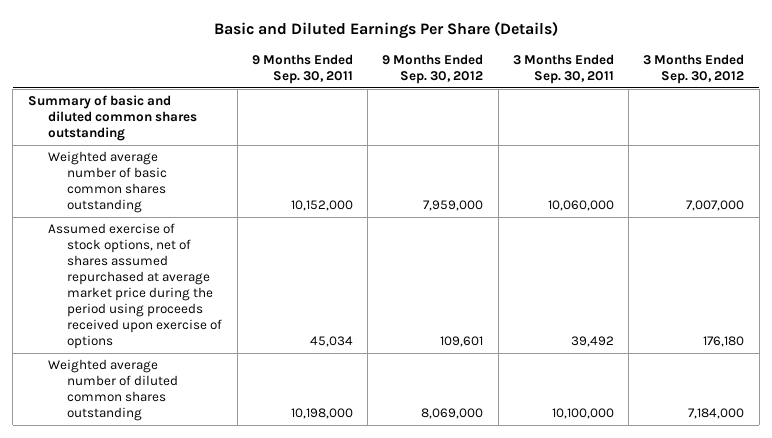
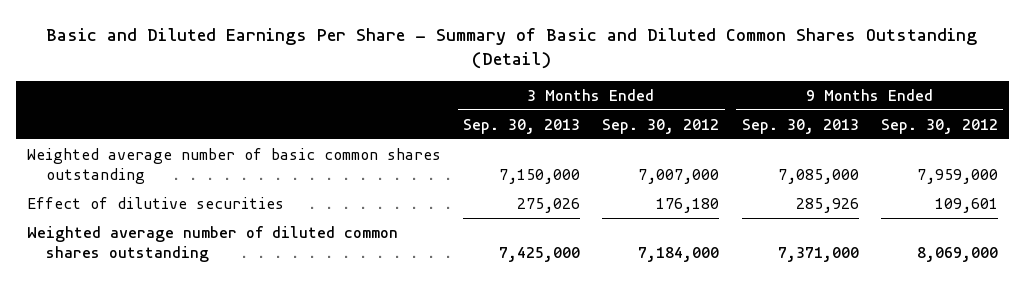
[214,21,559,40] Basic and Diluted Earnings Per Share (Details) -> [46,27,978,70] Basic and Diluted Earnings Per Share - Summary of Basic and Diluted Common Shares Outstanding (Detail)
[251,54,353,85] 9 Months Ended Sep. 30, 2011 -> none
[512,54,614,85] 3 Months Ended Sep. 30, 2011 -> none
none -> [463,118,581,134] Sep. 30, 2013
none -> [741,118,859,134] Sep. 30, 2013
[27,95,197,142] Summary of basic and diluted common shares outstanding -> none
[47,223,223,350] Assumed exercise of stock options, net of shares assumed repurchased at average market price during the period using proceeds received upon exercise of options -> [27,196,285,209] Effect of dilutive securities

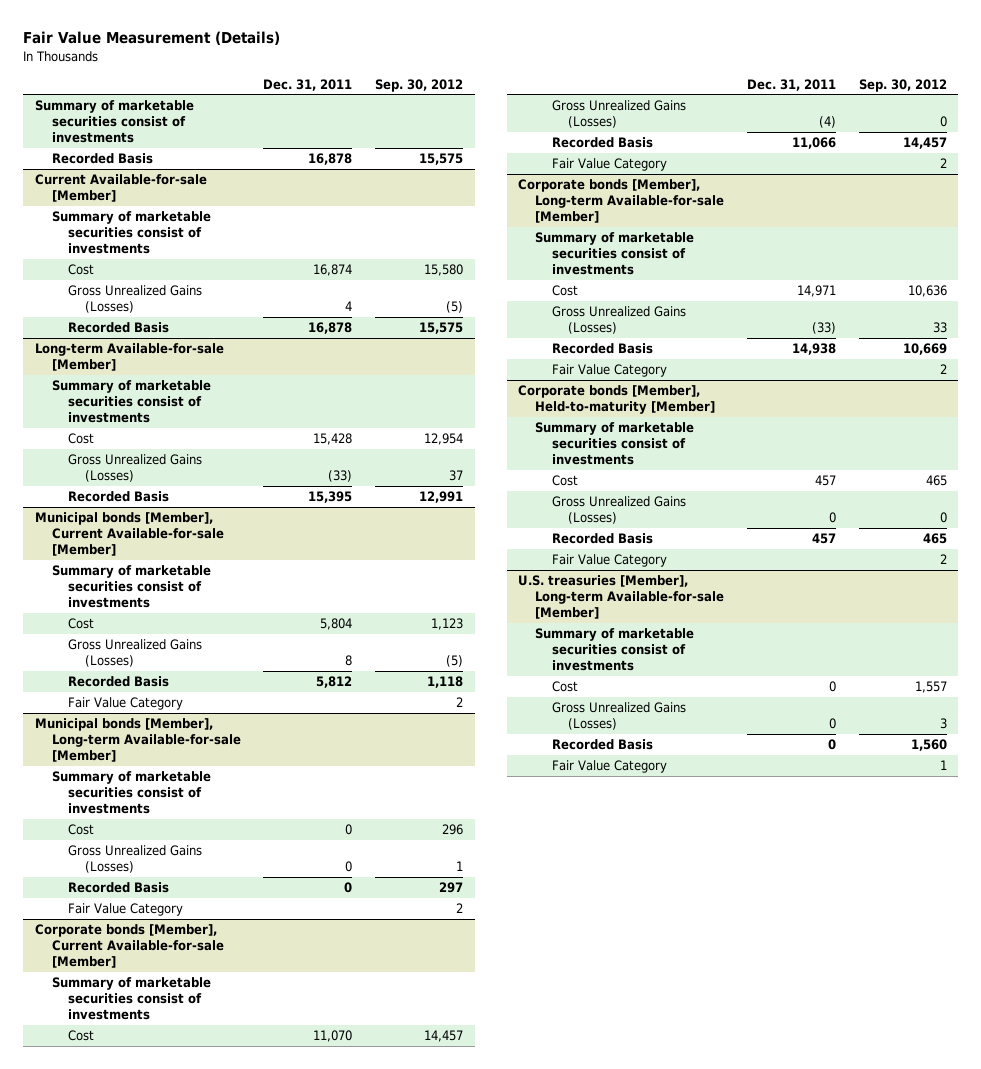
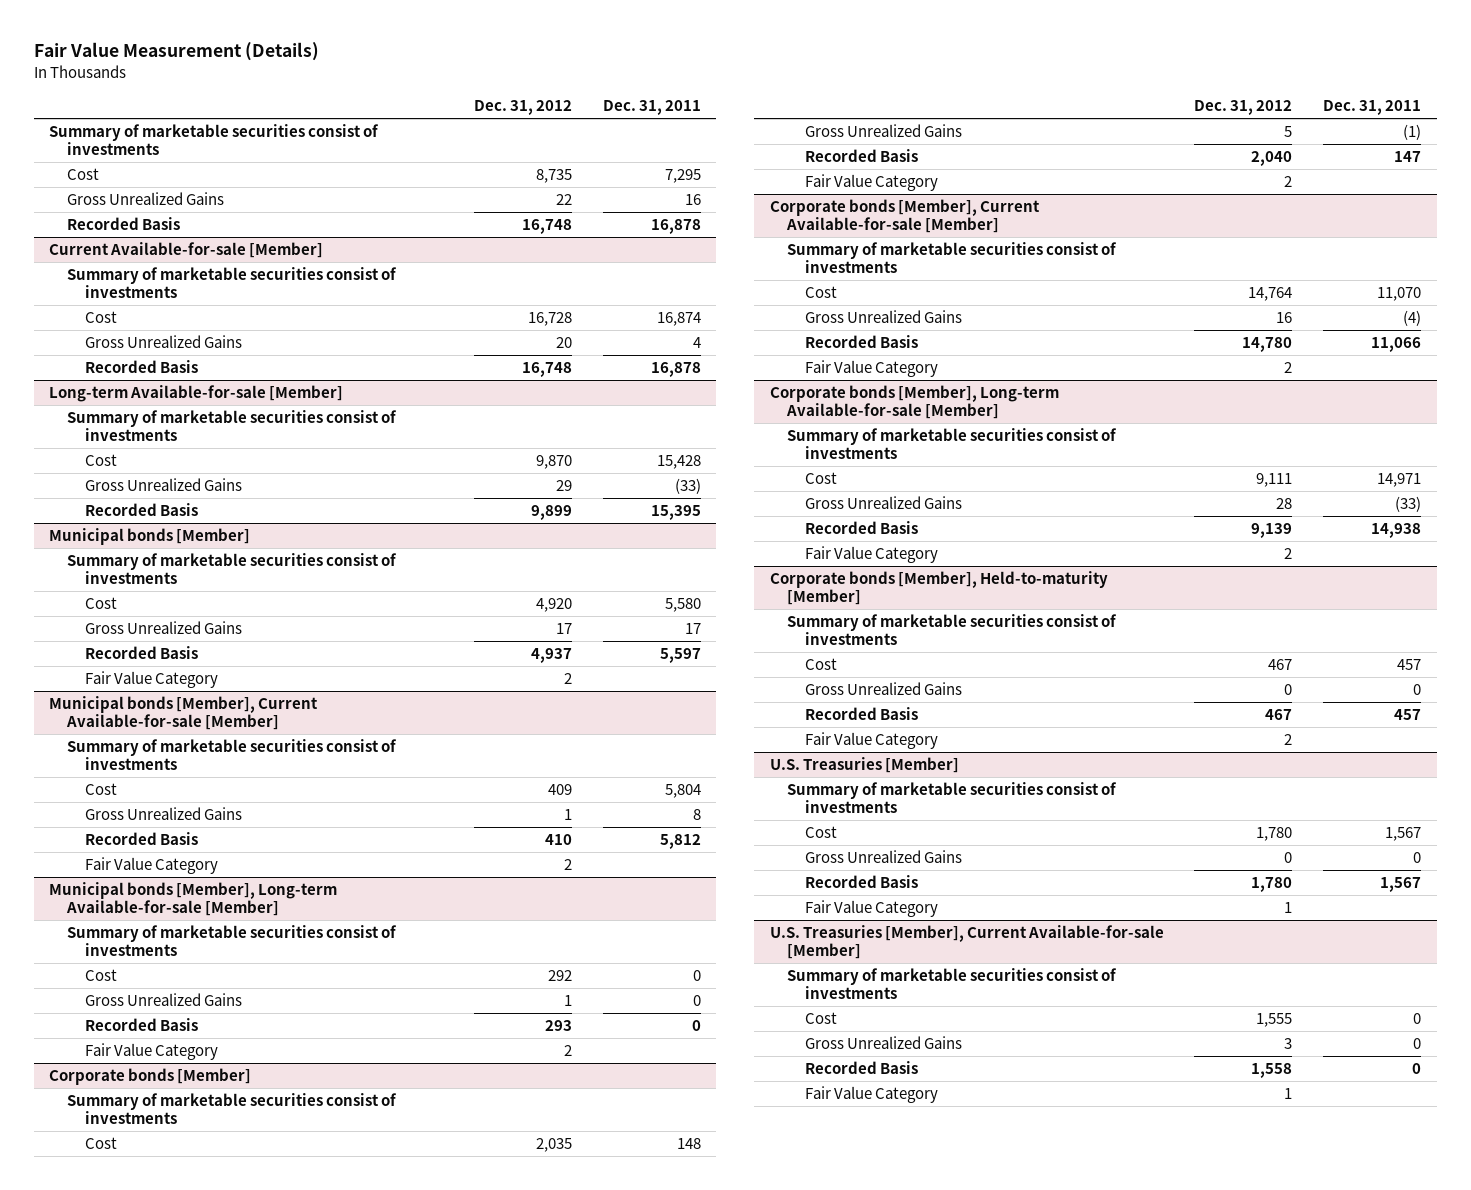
[375,78,464,92] Sep. 30, 2012 -> none
none -> [474,100,573,116] Dec. 31, 2012
none -> [66,168,99,181] Cost
none -> [66,192,224,206] Gross Unrealized Gains
[68,285,203,314] Gross Unrealized Gains (Losses) -> [84,335,242,349] Gross Unrealized Gains
[68,454,203,483] Gross Unrealized Gains (Losses) -> [84,478,242,492] Gross Unrealized Gains
none -> [49,528,251,546] Municipal bonds [Member]
none -> [66,553,397,584] Summary of marketable securities consist of investments
none -> [84,597,117,610] Cost
none -> [84,621,242,635] Gross Unrealized Gains
none -> [84,646,198,660] Recorded Basis
none -> [84,671,218,689] Fair Value Category
[68,639,203,668] Gross Unrealized Gains (Losses) -> [84,807,242,821] Gross Unrealized Gains
[68,845,203,874] Gross Unrealized Gains (Losses) -> [84,993,242,1007] Gross Unrealized Gains
none -> [49,1068,252,1086] Corporate bonds [Member]
none -> [66,1093,397,1124] Summary of marketable securities consist of investments
none -> [84,1137,117,1150] Cost
none -> [805,124,963,138] Gross Unrealized Gains
none -> [805,149,919,163] Recorded Basis
none -> [805,174,939,192] Fair Value Category
[551,100,686,129] Gross Unrealized Gains (Losses) -> [805,310,963,324] Gross Unrealized Gains
[551,306,686,335] Gross Unrealized Gains (Losses) -> [805,496,963,510] Gross Unrealized Gains
[551,496,686,525] Gross Unrealized Gains (Losses) -> [805,682,963,696] Gross Unrealized Gains
[518,575,724,620] U.S. treasuries [Member], Long-term Available-for-sale [Member] -> none
none -> [769,757,959,774] U.S. Treasuries [Member]
none -> [805,826,838,839] Cost
none -> [805,850,963,864] Gross Unrealized Gains
none -> [805,875,919,889] Recorded Basis
none -> [805,900,939,918] Fair Value Category
none -> [769,925,1164,959] U.S. Treasuries [Member], Current Available-for-sale [Member]
none -> [787,968,1118,999] Summary of marketable securities consist of investments
[551,702,686,731] Gross Unrealized Gains (Losses) -> [805,1036,963,1050] Gross Unrealized Gains

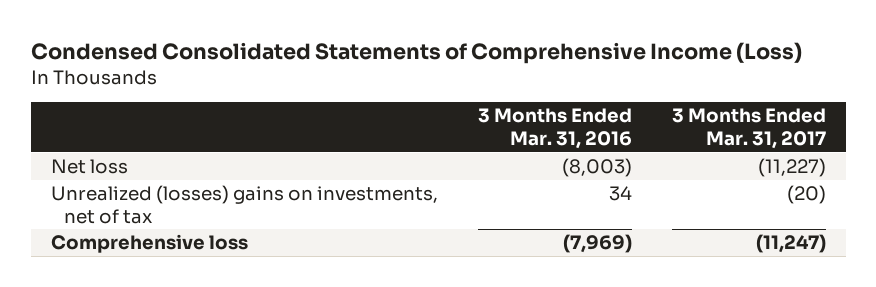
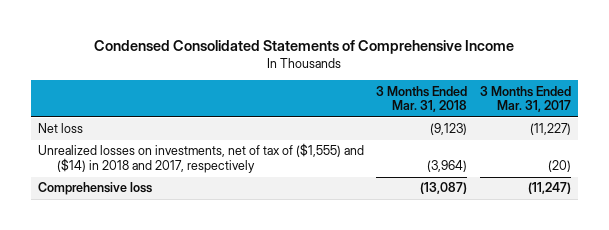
[30,42,802,65] Condensed Consolidated Statements of Comprehensive Income (Loss) -> [94,39,515,54] Condensed Consolidated Statements of Comprehensive Income
[477,108,632,149] 3 Months Ended Mar. 31, 2016 -> none
none -> [376,85,468,113] 3 Months Ended Mar. 31, 2018
[50,185,438,224] Unrealized (losses) gains on investments, net of tax -> [37,143,364,174] Unrealized losses on investments, net of tax of ($1,555) and ($14) in 2018 and 2017, respectively

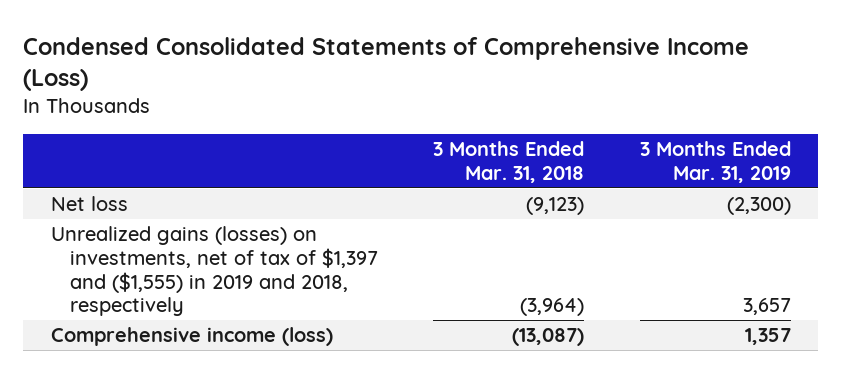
[94,39,515,54] Condensed Consolidated Statements of Comprehensive Income -> [23,36,750,92] Condensed Consolidated Statements of Comprehensive Income (Loss)
[480,85,572,113] 3 Months Ended Mar. 31, 2017 -> none
none -> [639,140,791,183] 3 Months Ended Mar. 31, 2019
[37,143,364,174] Unrealized losses on investments, net of tax of ($1,555) and ($14) in 2018 and 2017, respectively -> [50,226,378,317] Unrealized gains (losses) on investments, net of tax of $1,397 and ($1,555) in 2019 and 2018, respectively
[37,182,152,196] Comprehensive loss -> [50,327,333,347] Comprehensive income (loss)

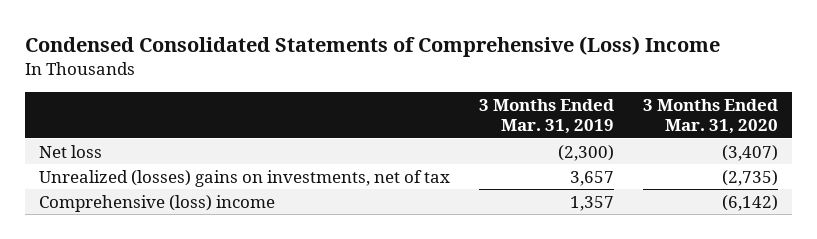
[23,36,750,92] Condensed Consolidated Statements of Comprehensive Income (Loss) -> [24,35,720,57] Condensed Consolidated Statements of Comprehensive (Loss) Income
[433,140,585,183] 3 Months Ended Mar. 31, 2018 -> none
none -> [642,99,778,135] 3 Months Ended Mar. 31, 2020
[50,226,378,317] Unrealized gains (losses) on investments, net of tax of $1,397 and ($1,555) in 2019 and 2018, respectively -> [39,169,451,187] Unrealized (losses) gains on investments, net of tax
[50,327,333,347] Comprehensive income (loss) -> [39,194,276,212] Comprehensive (loss) income

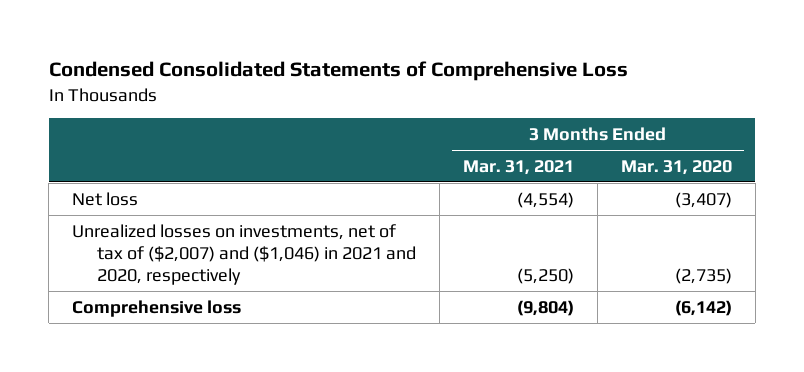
[24,35,720,57] Condensed Consolidated Statements of Comprehensive (Loss) Income -> [48,61,628,82] Condensed Consolidated Statements of Comprehensive Loss
[478,99,614,135] 3 Months Ended Mar. 31, 2019 -> none
none -> [463,159,575,175] Mar. 31, 2021
[39,169,451,187] Unrealized (losses) gains on investments, net of tax -> [72,223,417,285] Unrealized losses on investments, net of tax of ($2,007) and ($1,046) in 2021 and 2020, respectively
[39,194,276,212] Comprehensive (loss) income -> [72,299,242,317] Comprehensive loss

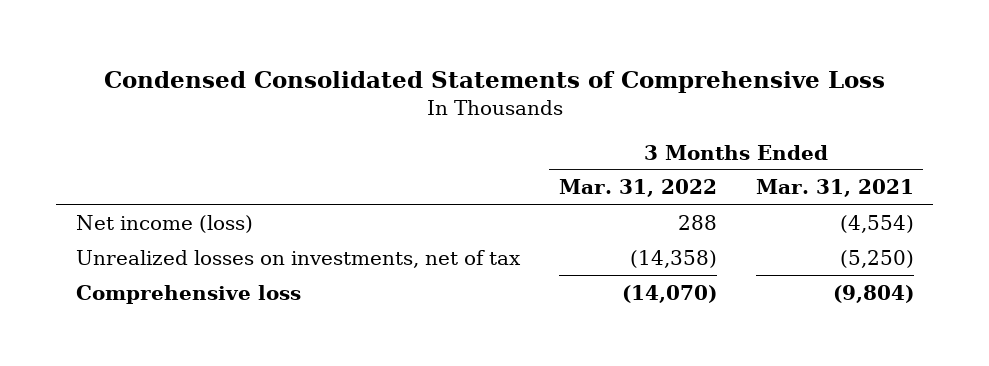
[620,159,732,175] Mar. 31, 2020 -> none
none -> [558,179,717,198] Mar. 31, 2022
[72,191,139,206] Net loss -> [75,214,253,233] Net income (loss)
[72,223,417,285] Unrealized losses on investments, net of tax of ($2,007) and ($1,046) in 2021 and 2020, respectively -> [75,249,521,268] Unrealized losses on investments, net of tax

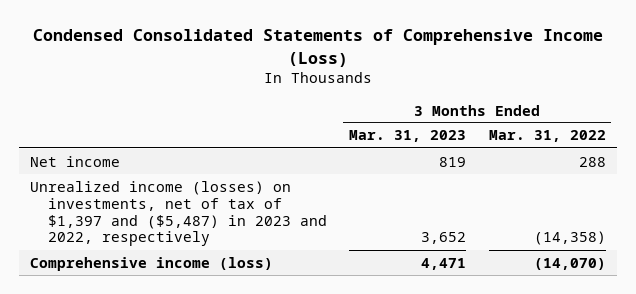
[103,70,885,93] Condensed Consolidated Statements of Comprehensive Loss -> [32,29,603,67] Condensed Consolidated Statements of Comprehensive Income (Loss)
[755,179,914,198] Mar. 31, 2021 -> none
none -> [349,130,467,143] Mar. 31, 2023
[75,214,253,233] Net income (loss) -> [29,155,120,167] Net income
[75,249,521,268] Unrealized losses on investments, net of tax -> [29,180,327,247] Unrealized income (losses) on investments, net of tax of $1,397 and ($5,487) in 2023 and 2022, respectively
[75,284,301,304] Comprehensive loss -> [29,256,273,271] Comprehensive income (loss)

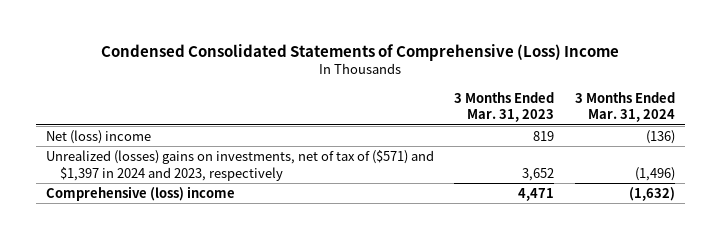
[32,29,603,67] Condensed Consolidated Statements of Comprehensive Income (Loss) -> [101,43,620,61] Condensed Consolidated Statements of Comprehensive (Loss) Income
[488,130,606,143] Mar. 31, 2022 -> none
none -> [574,91,675,123] 3 Months Ended Mar. 31, 2024
[29,155,120,167] Net income -> [46,129,152,144] Net (loss) income
[29,180,327,247] Unrealized income (losses) on investments, net of tax of $1,397 and ($5,487) in 2023 and 2022, respectively -> [46,149,435,181] Unrealized (losses) gains on investments, net of tax of ($571) and $1,397 in 2024 and 2023, respectively
[29,256,273,271] Comprehensive income (loss) -> [46,185,236,201] Comprehensive (loss) income

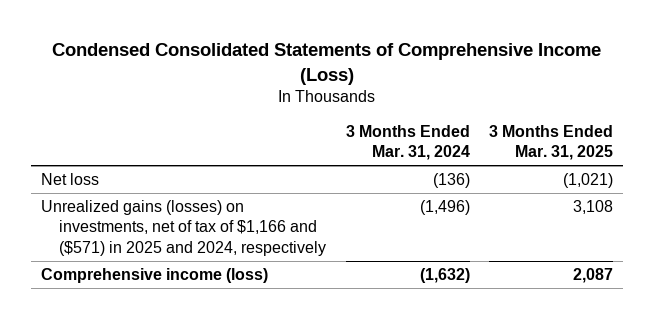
[101,43,620,61] Condensed Consolidated Statements of Comprehensive (Loss) Income -> [52,42,602,85] Condensed Consolidated Statements of Comprehensive Income (Loss)
[454,91,555,123] 3 Months Ended Mar. 31, 2023 -> none
none -> [489,125,614,161] 3 Months Ended Mar. 31, 2025
[46,129,152,144] Net (loss) income -> [41,173,100,186] Net loss
[46,149,435,181] Unrealized (losses) gains on investments, net of tax of ($571) and $1,397 in 2024 and 2023, respectively -> [41,200,326,256] Unrealized gains (losses) on investments, net of tax of $1,166 and ($571) in 2025 and 2024, respectively
[46,185,236,201] Comprehensive (loss) income -> [41,268,269,284] Comprehensive income (loss)

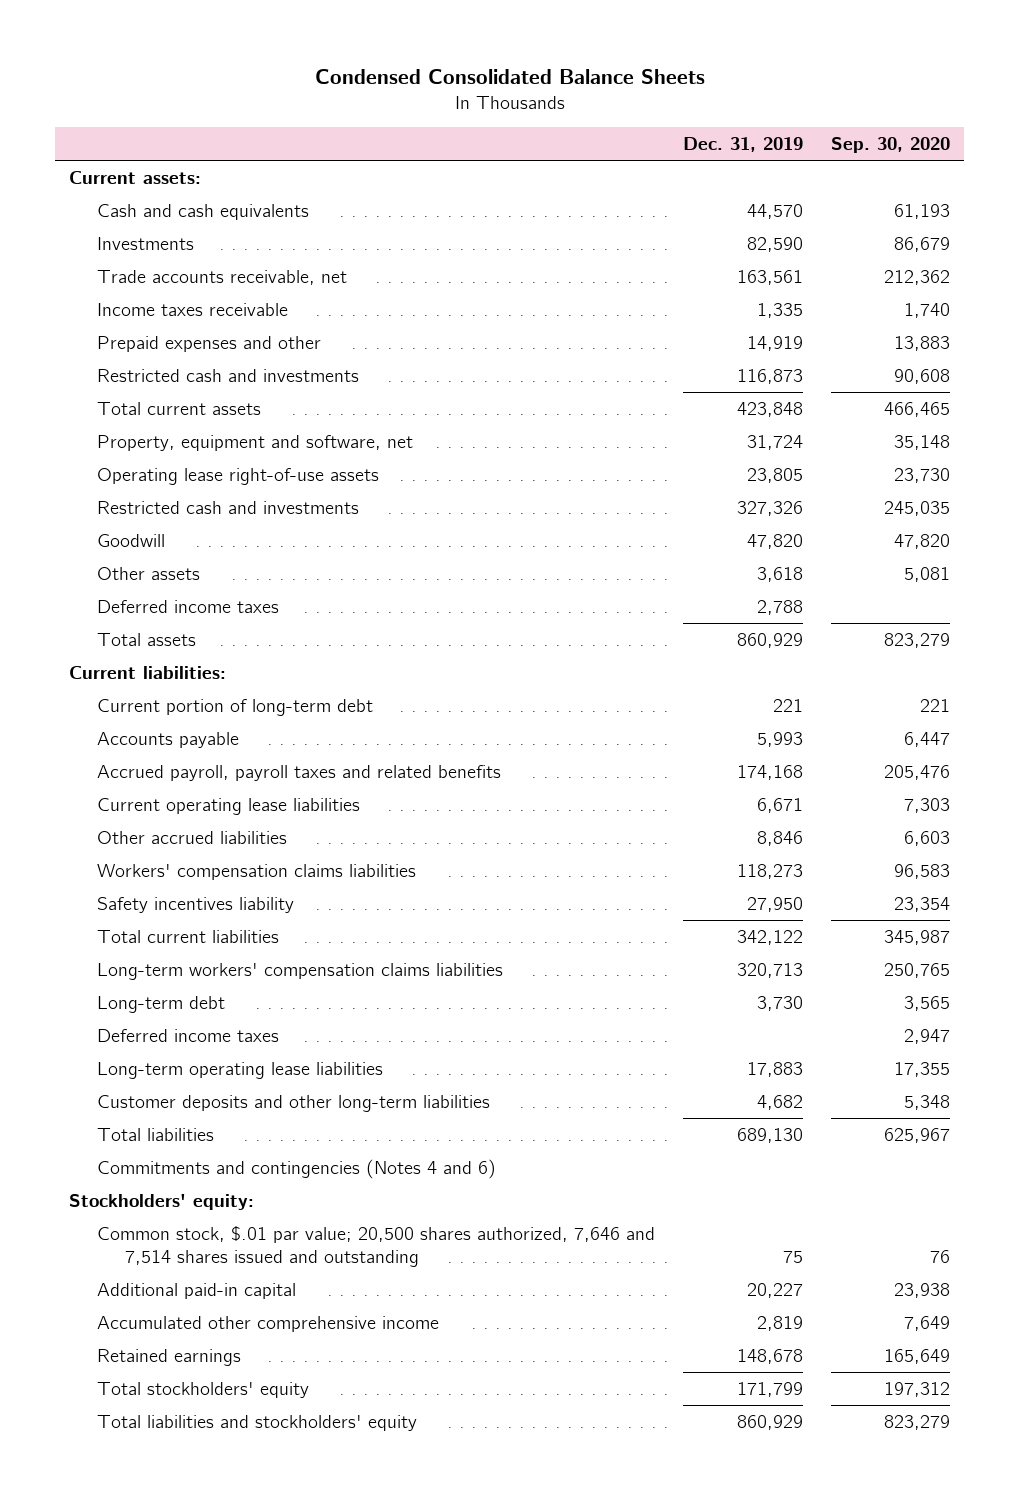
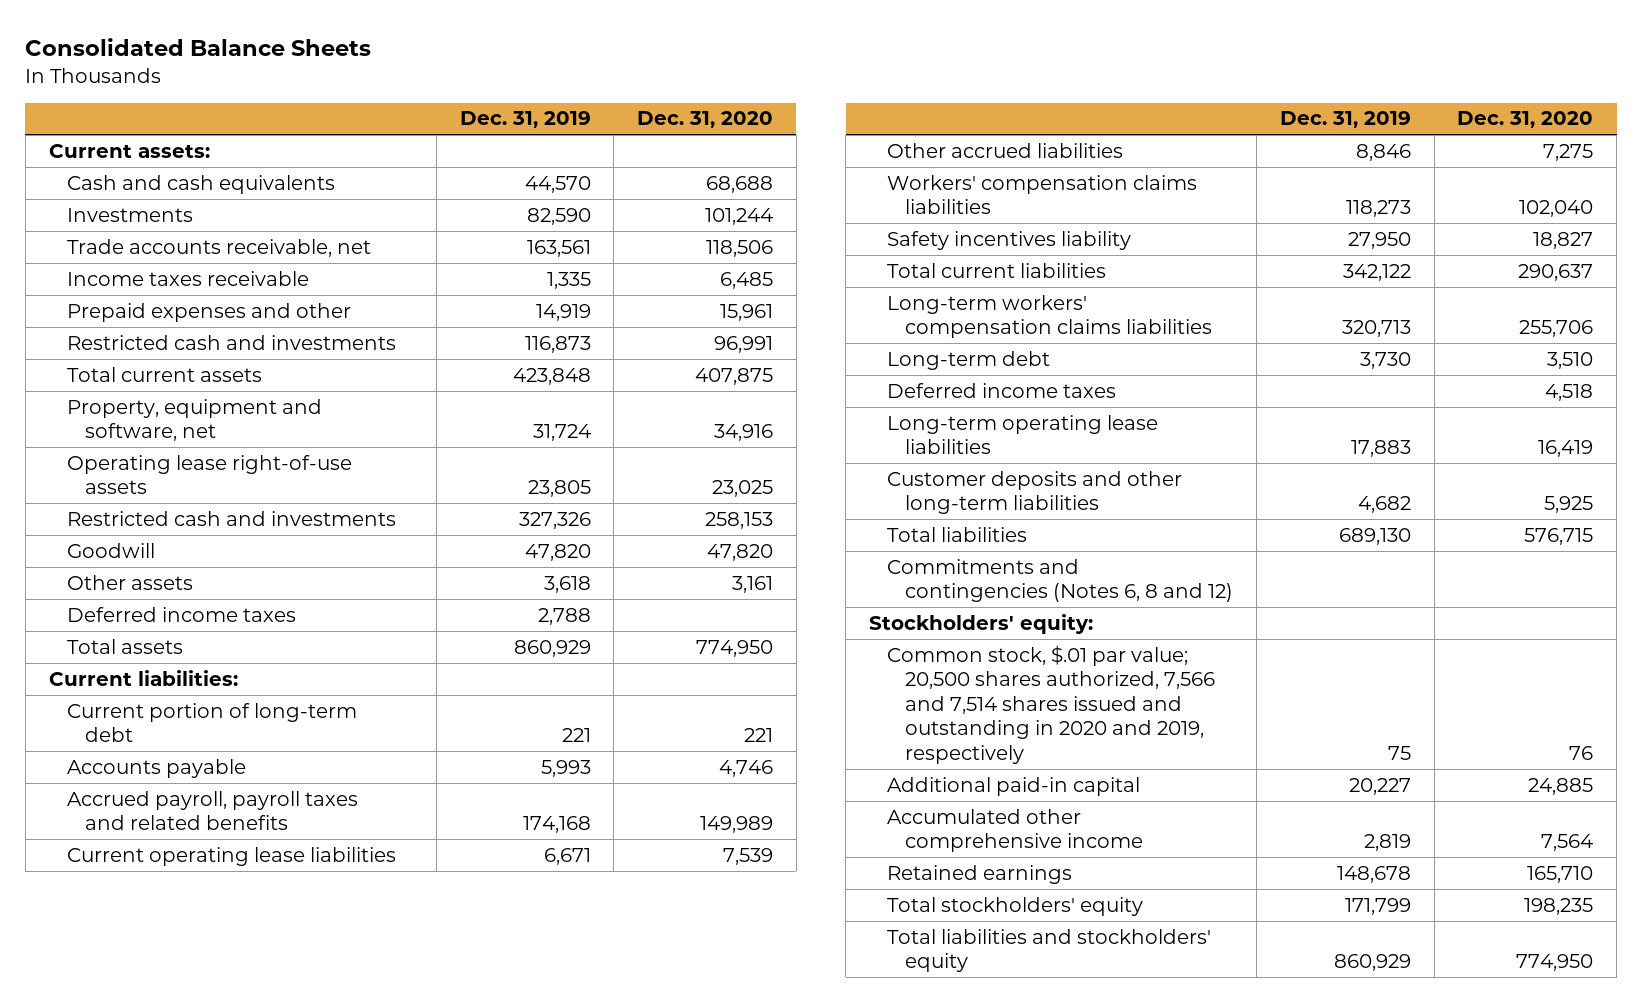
[314,68,705,84] Condensed Consolidated Balance Sheets -> [25,38,372,57] Consolidated Balance Sheets
[831,136,951,153] Sep. 30, 2020 -> none
none -> [637,111,774,129] Dec. 31, 2020
[96,1158,496,1179] Commitments and contingencies (Notes 4 and 6) -> [887,558,1234,603] Commitments and contingencies (Notes 6, 8 and 12)
[96,1225,655,1267] Common stock, $.01 par value; 20,500 shares authorized, 7,646 and 7,514 shares issued and outstanding -> [887,644,1216,764] Common stock, $.01 par value; 20,500 shares authorized, 7,566 and 7,514 shares issued and outstanding in 2020 and 2019, respectively

